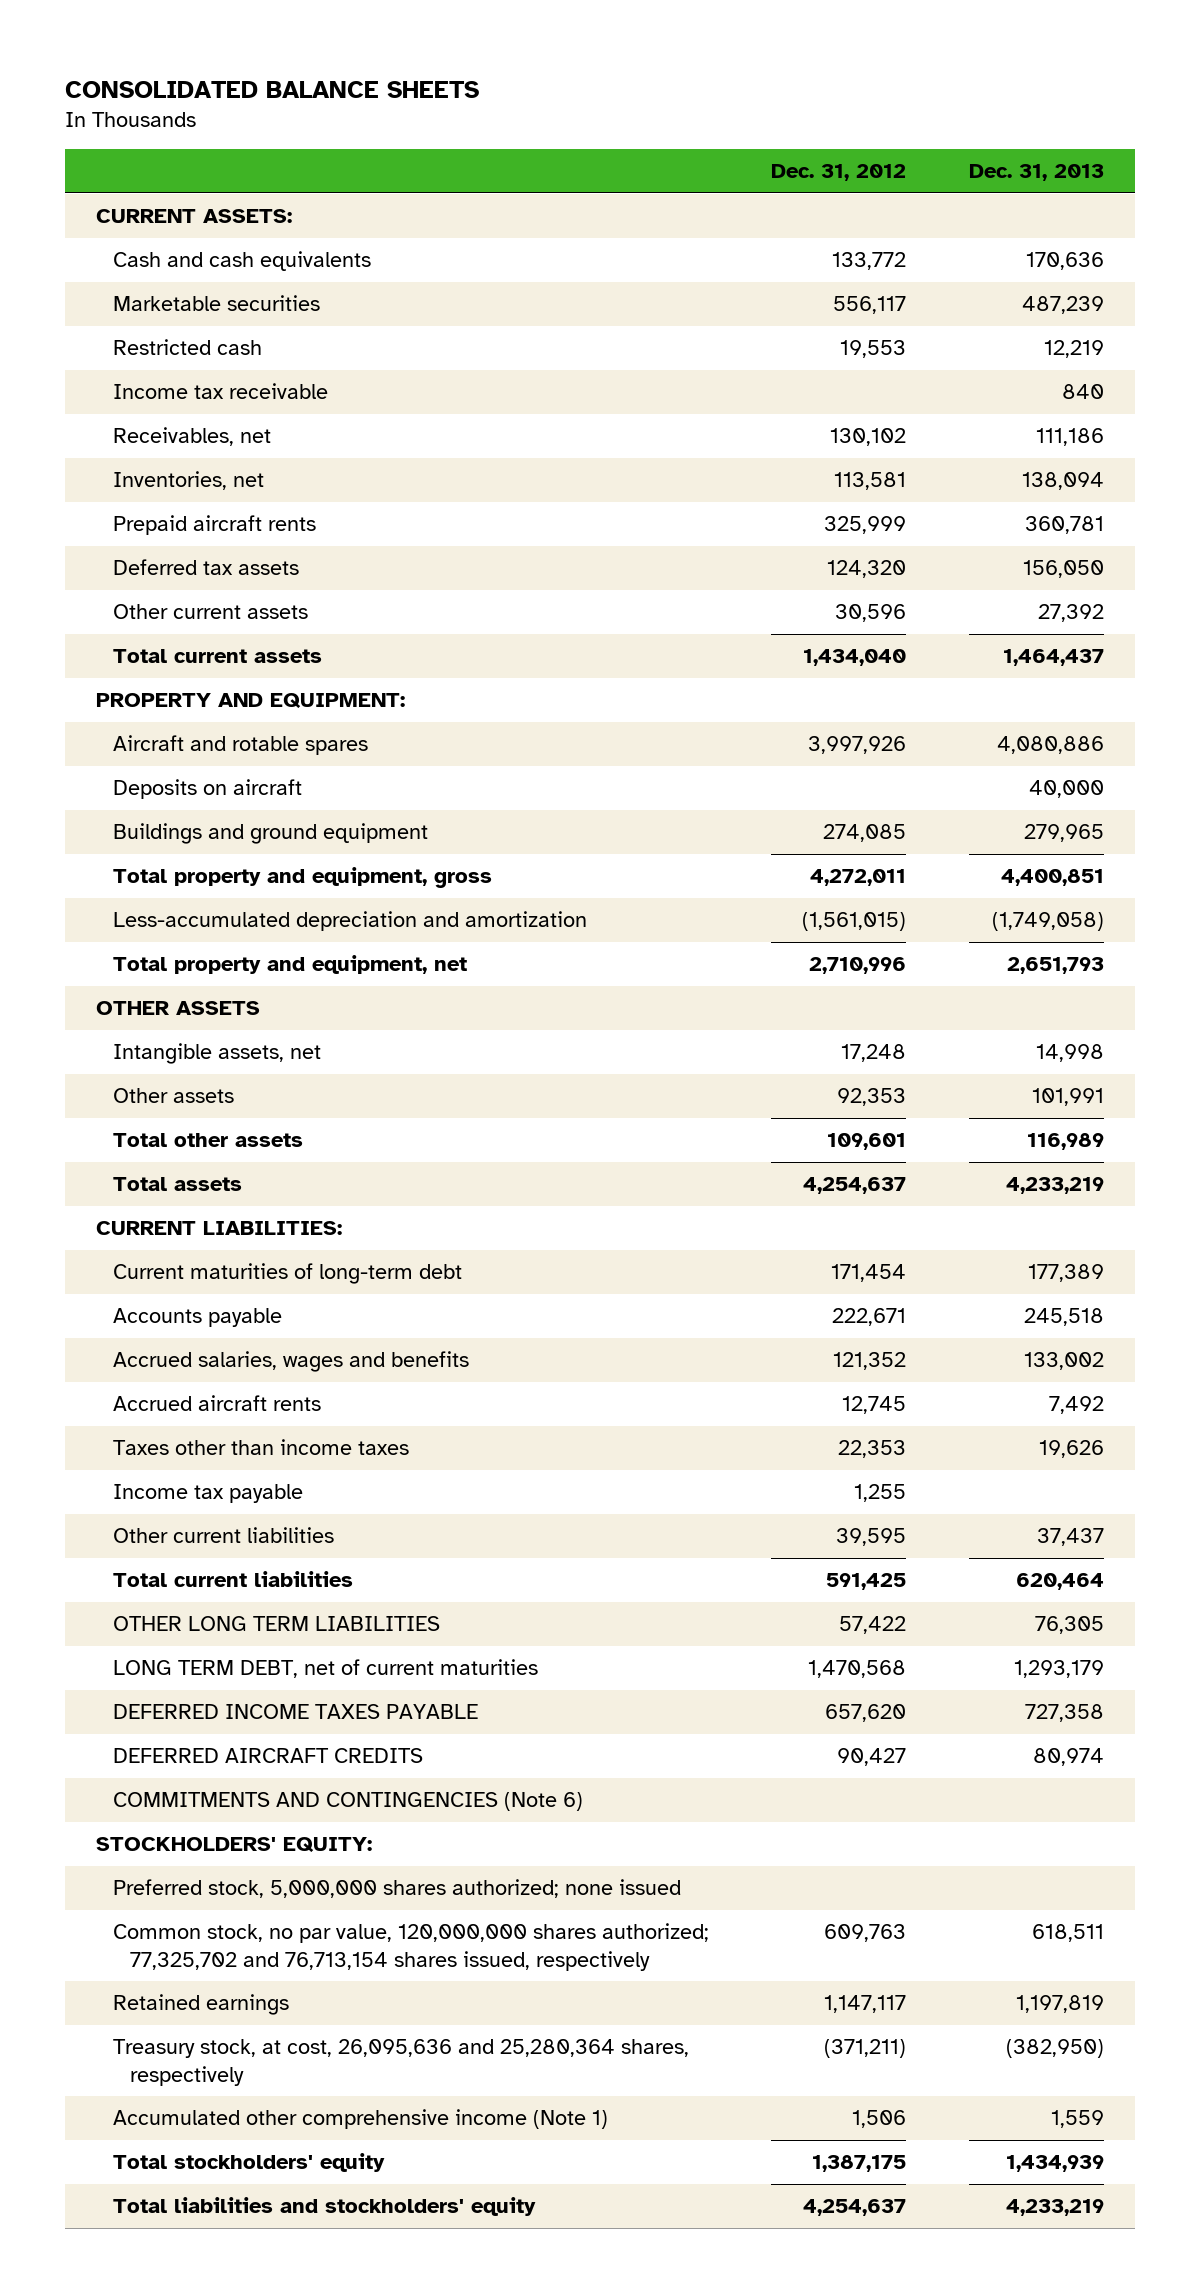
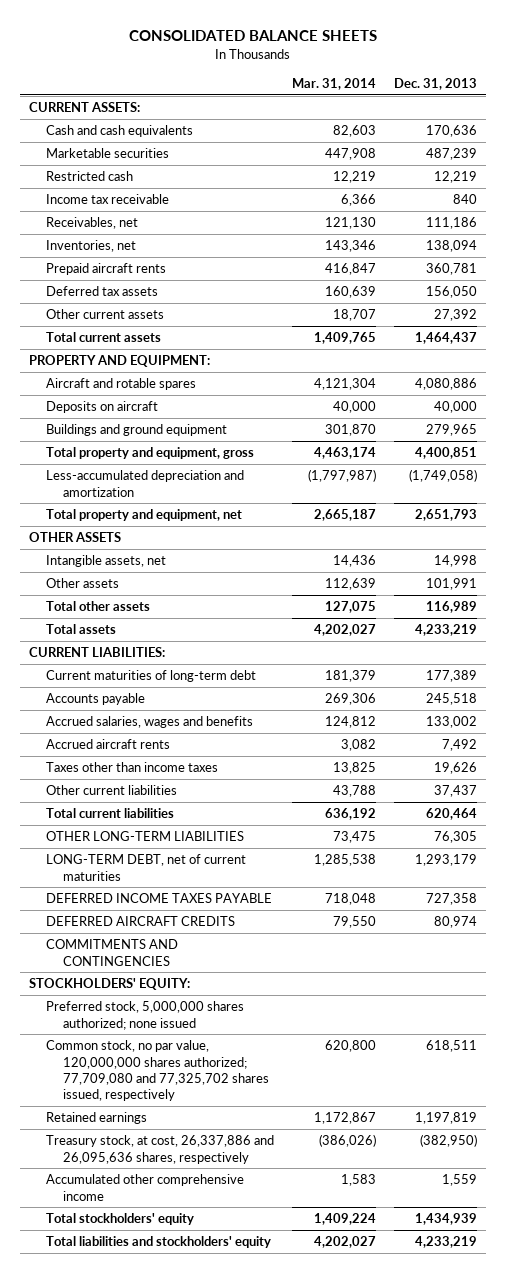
[771,163,907,181] Dec. 31, 2012 -> none
none -> [292,78,377,91] Mar. 31, 2014
[112,1484,303,1504] Income tax payable -> none
[112,1616,440,1632] OTHER LONG TERM LIABILITIES -> [46,831,245,842] OTHER LONG-TERM LIABILITIES
[112,1659,538,1679] LONG TERM DEBT, net of current maturities -> [46,854,247,881] LONG-TERM DEBT, net of current maturities
[112,1792,583,1812] COMMITMENTS AND CONTINGENCIES (Note 6) -> [46,939,179,966] COMMITMENTS AND CONTINGENCIES
[112,1923,709,1971] Common stock, no par value, 120,000,000 shares authorized; 77,325,702 and 76,713,154 shares issued, respectively -> [46,1040,270,1102] Common stock, no par value, 120,000,000 shares authorized; 77,709,080 and 77,325,702 shares issued, respectively
[112,2039,689,2086] Treasury stock, at cost, 26,095,636 and 25,280,364 shares, respectively -> [46,1135,275,1164] Treasury stock, at cost, 26,337,886 and 26,095,636 shares, respectively
[112,2109,608,2130] Accumulated other comprehensive income (Note 1) -> [46,1174,245,1201] Accumulated other comprehensive income

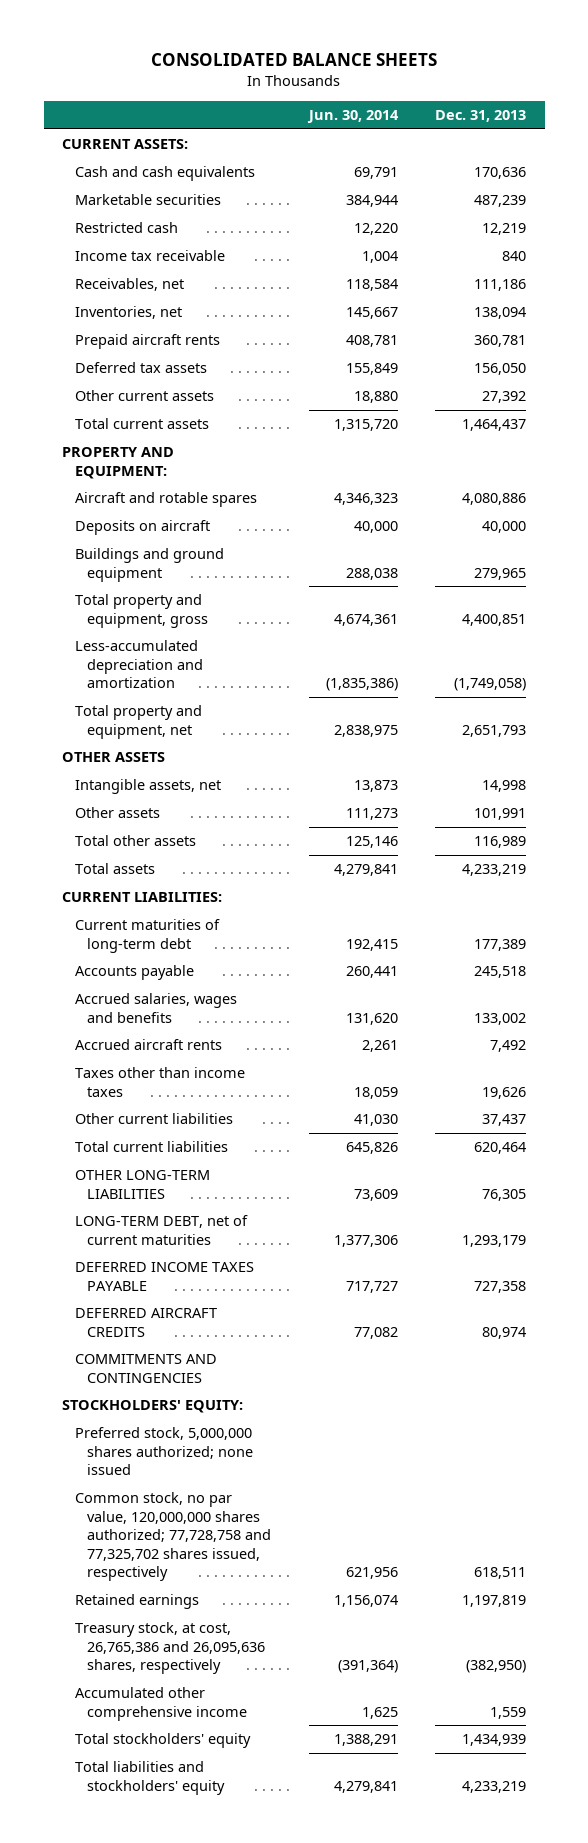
[292,78,377,91] Mar. 31, 2014 -> none
none -> [306,109,399,123] Jun. 30, 2014
[46,1040,270,1102] Common stock, no par value, 120,000,000 shares authorized; 77,709,080 and 77,325,702 shares issued, respectively -> [74,1492,272,1581] Common stock, no par value, 120,000,000 shares authorized; 77,728,758 and 77,325,702 shares issued, respectively
[46,1135,275,1164] Treasury stock, at cost, 26,337,886 and 26,095,636 shares, respectively -> [74,1622,266,1675] Treasury stock, at cost, 26,765,386 and 26,095,636 shares, respectively

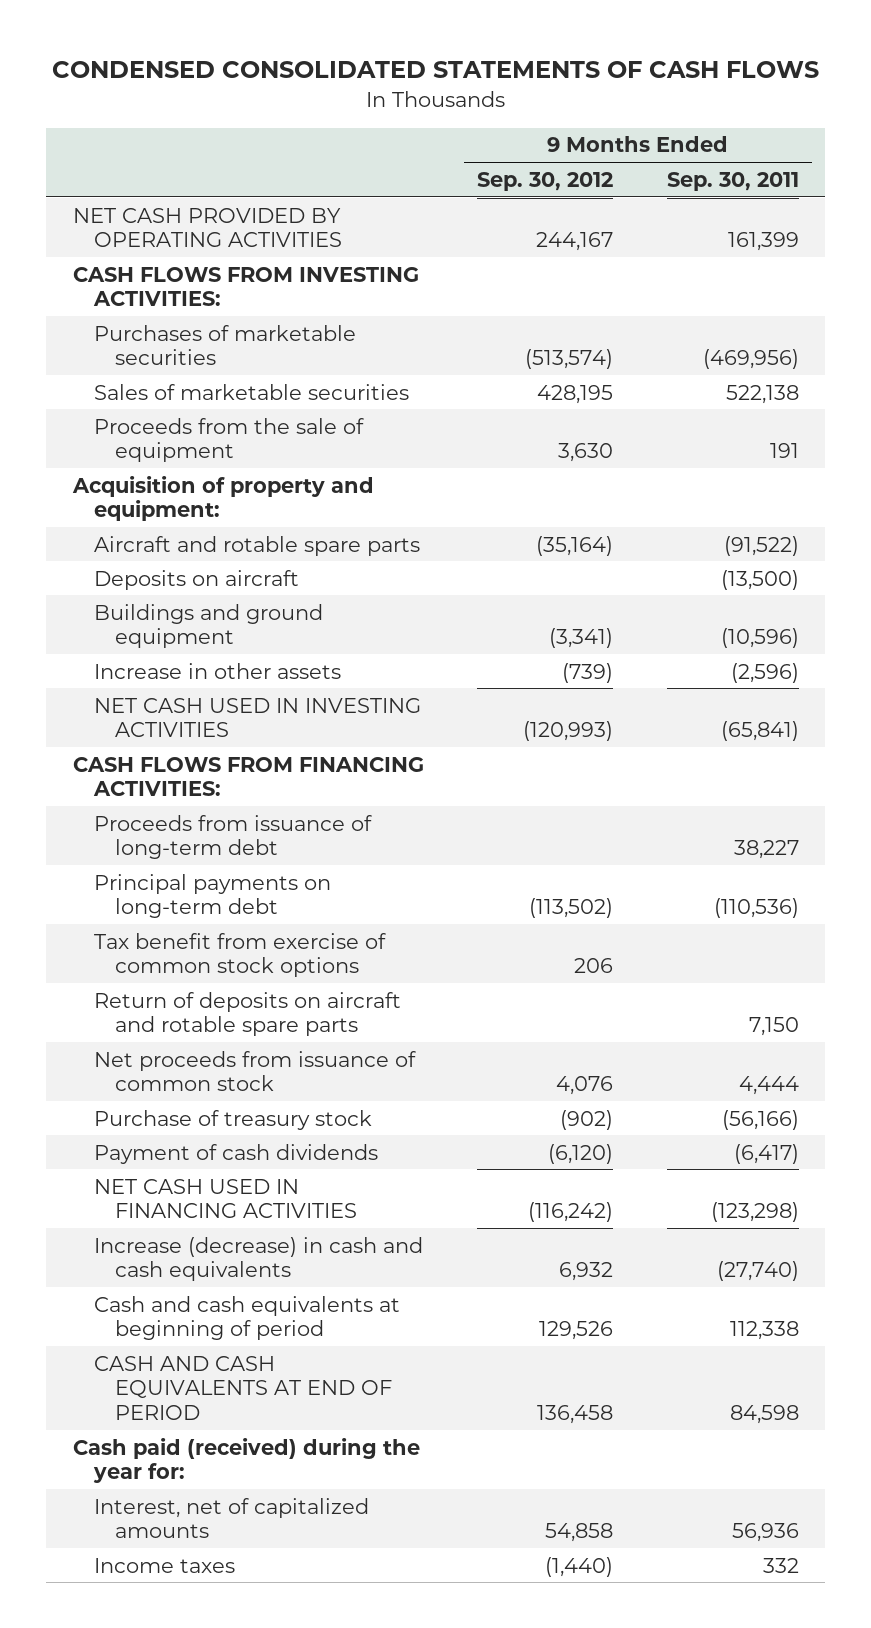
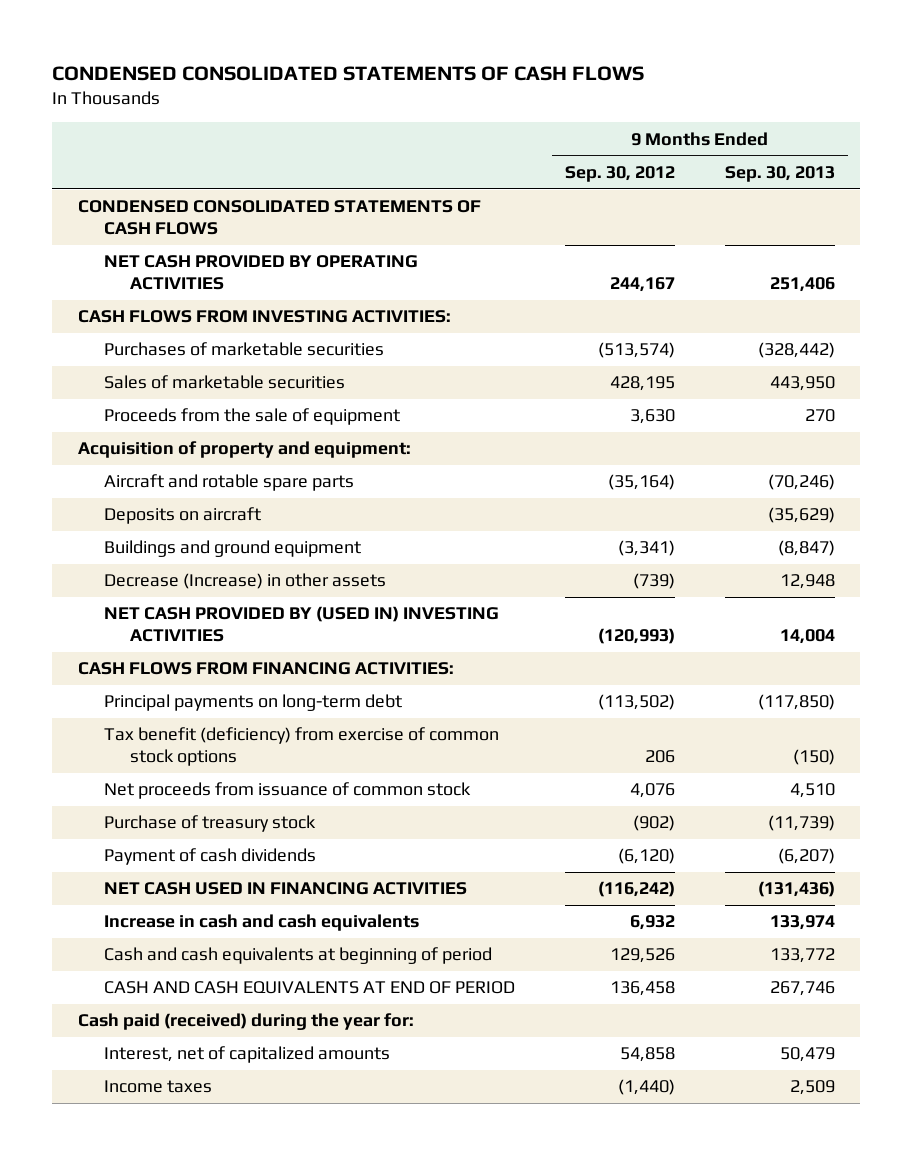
[666,171,799,191] Sep. 30, 2011 -> none
none -> [725,165,836,182] Sep. 30, 2013
none -> [77,200,481,236] CONDENSED CONSOLIDATED STATEMENTS OF CASH FLOWS
[93,662,341,679] Increase in other assets -> [103,573,386,590] Decrease (Increase) in other assets
[93,697,421,738] NET CASH USED IN INVESTING ACTIVITIES -> [103,606,499,643] NET CASH PROVIDED BY (USED IN) INVESTING ACTIVITIES
[93,814,372,860] Proceeds from issuance of long-term debt -> none
[93,991,401,1037] Return of deposits on aircraft and rotable spare parts -> none
[93,932,386,978] Tax benefit from exercise of common stock options -> [103,727,499,767] Tax benefit (deficiency) from exercise of common stock options
[93,1236,423,1282] Increase (decrease) in cash and cash equivalents -> [103,914,419,932] Increase in cash and cash equivalents

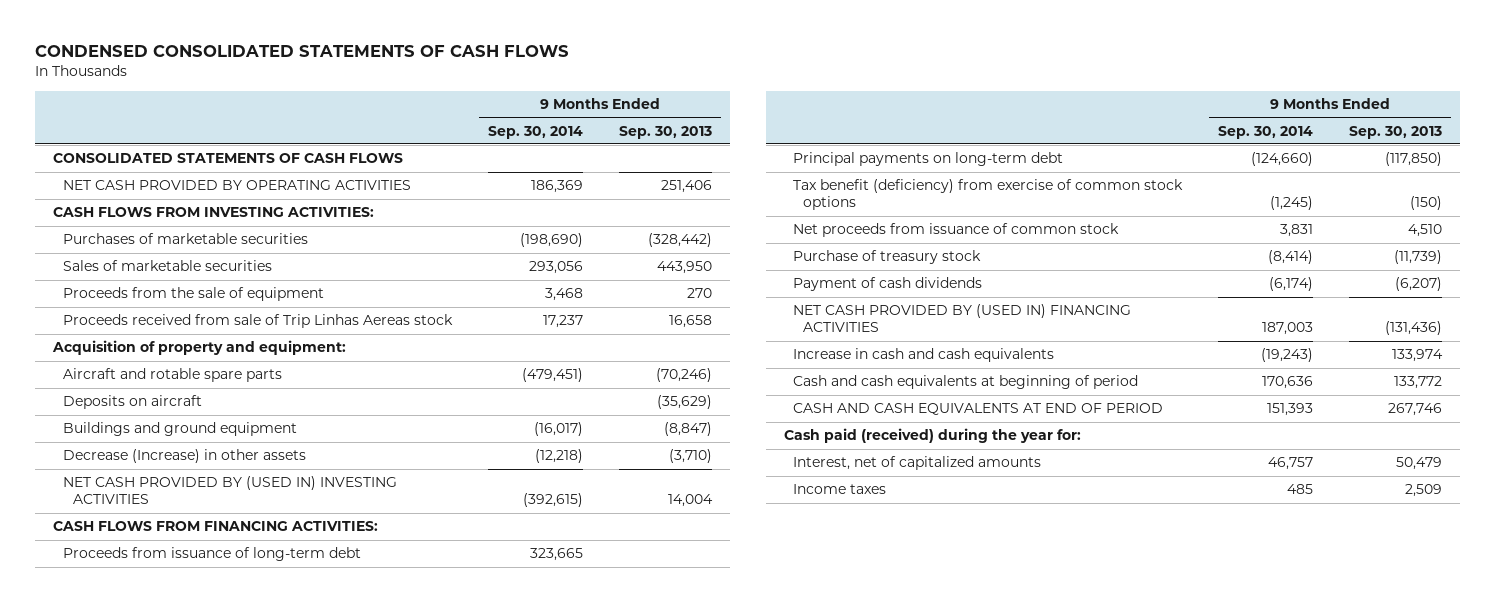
[564,165,675,182] Sep. 30, 2012 -> none
none -> [488,125,584,139] Sep. 30, 2014
[77,200,481,236] CONDENSED CONSOLIDATED STATEMENTS OF CASH FLOWS -> [53,153,404,164] CONSOLIDATED STATEMENTS OF CASH FLOWS
none -> [63,314,454,329] Proceeds received from sale of Trip Linhas Aereas stock
[780,574,836,590] 12,948 -> [669,449,713,464] (3,710)
none -> [63,547,362,562] Proceeds from issuance of long-term debt
[103,882,467,896] NET CASH USED IN FINANCING ACTIVITIES -> [793,304,1132,333] NET CASH PROVIDED BY (USED IN) FINANCING ACTIVITIES

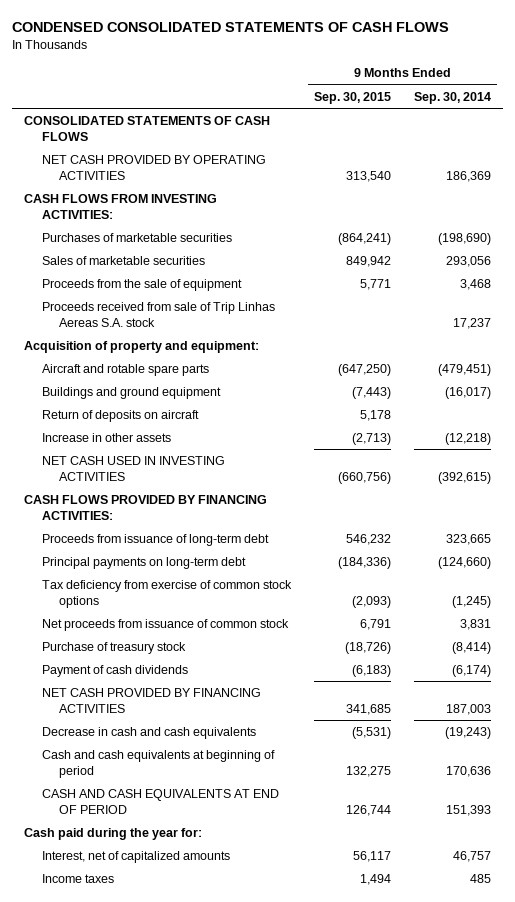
[619,125,713,139] Sep. 30, 2013 -> none
none -> [313,91,391,104] Sep. 30, 2015
[63,314,454,329] Proceeds received from sale of Trip Linhas Aereas stock -> [41,302,275,327] Proceeds received from sale of Trip Linhas Aereas S.A. stock
[63,395,203,410] Deposits on aircraft -> none
none -> [41,410,199,423] Return of deposits on aircraft
[63,449,307,464] Decrease (Increase) in other assets -> [41,433,171,443] Increase in other assets
[63,476,398,505] NET CASH PROVIDED BY (USED IN) INVESTING ACTIVITIES -> [41,456,225,481] NET CASH USED IN INVESTING ACTIVITIES
[53,521,379,532] CASH FLOWS FROM FINANCING ACTIVITIES: -> [24,495,268,520] CASH FLOWS PROVIDED BY FINANCING ACTIVITIES:
[793,179,1184,211] Tax benefit (deficiency) from exercise of common stock options -> [41,580,292,608] Tax deficiency from exercise of common stock options
[793,304,1132,333] NET CASH PROVIDED BY (USED IN) FINANCING ACTIVITIES -> [41,688,261,713] NET CASH PROVIDED BY FINANCING ACTIVITIES
[793,348,1055,363] Increase in cash and cash equivalents -> [41,727,256,740] Decrease in cash and cash equivalents
[783,428,1081,444] Cash paid (received) during the year for: -> [24,828,203,841] Cash paid during the year for:

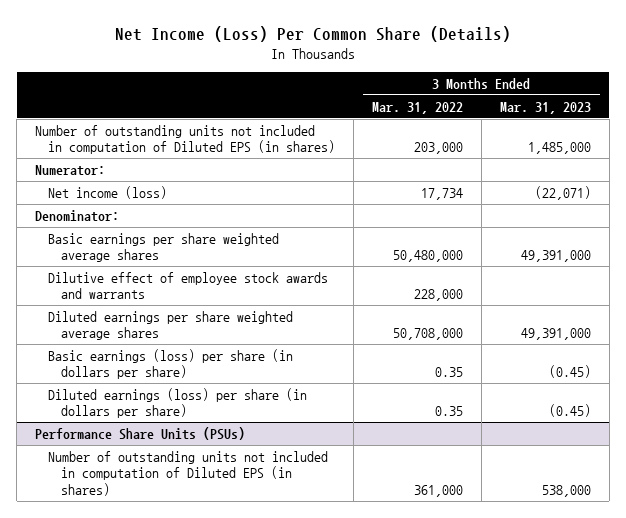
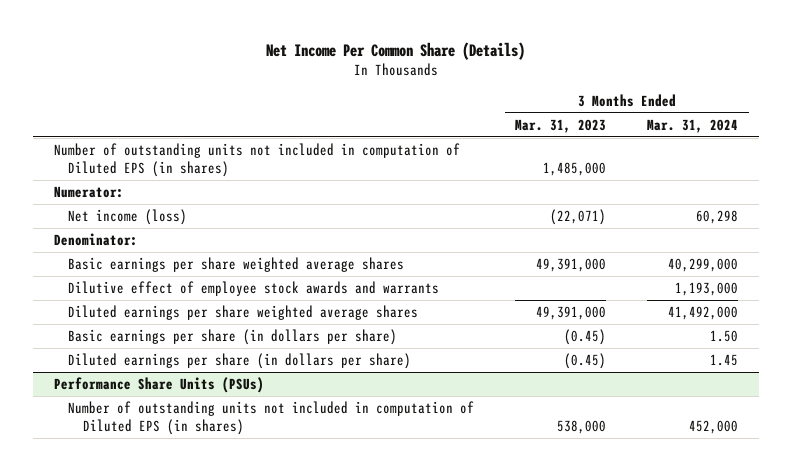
[114,25,511,42] Net Income (Loss) Per Common Share (Details) -> [266,41,526,60] Net Income Per Common Share (Details)
[371,101,463,114] Mar. 31, 2022 -> none
none -> [647,118,739,133] Mar. 31, 2024
[48,348,294,380] Basic earnings (loss) per share (in dollars per share) -> [68,328,398,345] Basic earnings per share (in dollars per share)
[48,387,308,419] Diluted earnings (loss) per share (in dollars per share) -> [68,352,412,369] Diluted earnings per share (in dollars per share)

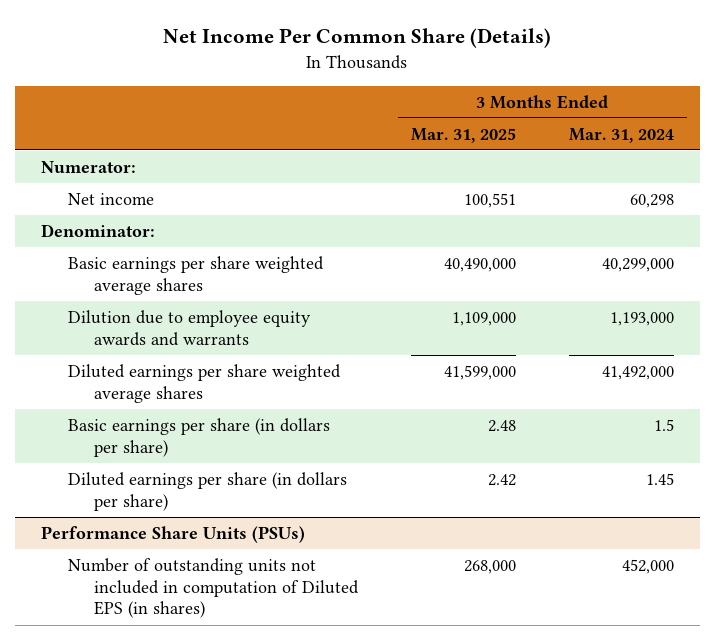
[515,118,607,133] Mar. 31, 2023 -> none
none -> [410,127,516,143] Mar. 31, 2025
[53,142,460,177] Number of outstanding units not included in computation of Diluted EPS (in shares) -> none
[68,208,188,225] Net income (loss) -> [67,192,154,205] Net income
[68,280,440,296] Dilutive effect of employee stock awards and warrants -> [67,309,311,346] Dilution due to employee equity awards and warrants
[710,329,739,342] 1.50 -> [653,418,674,431] 1.5

